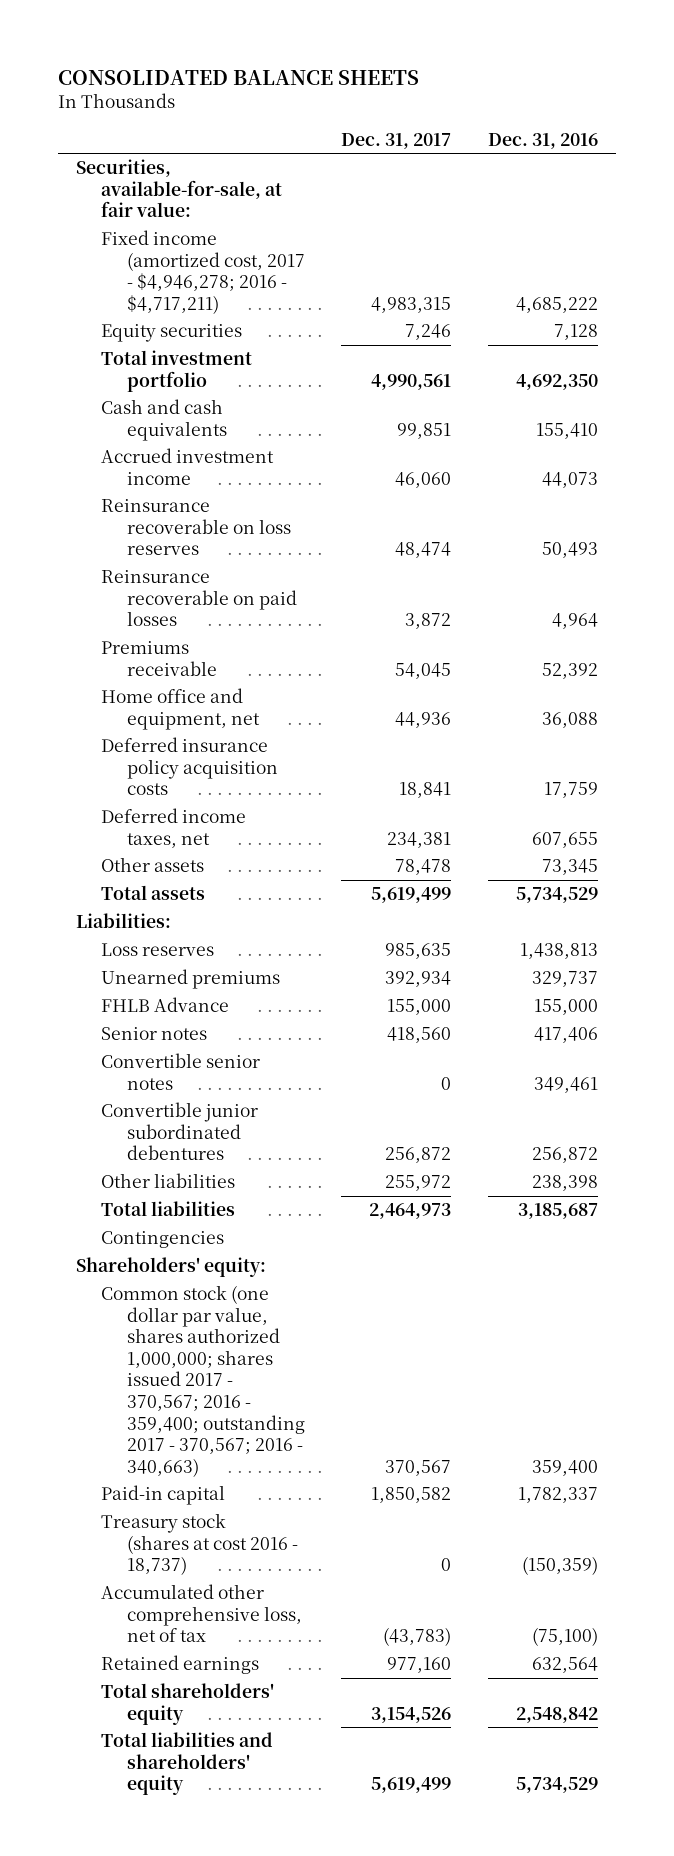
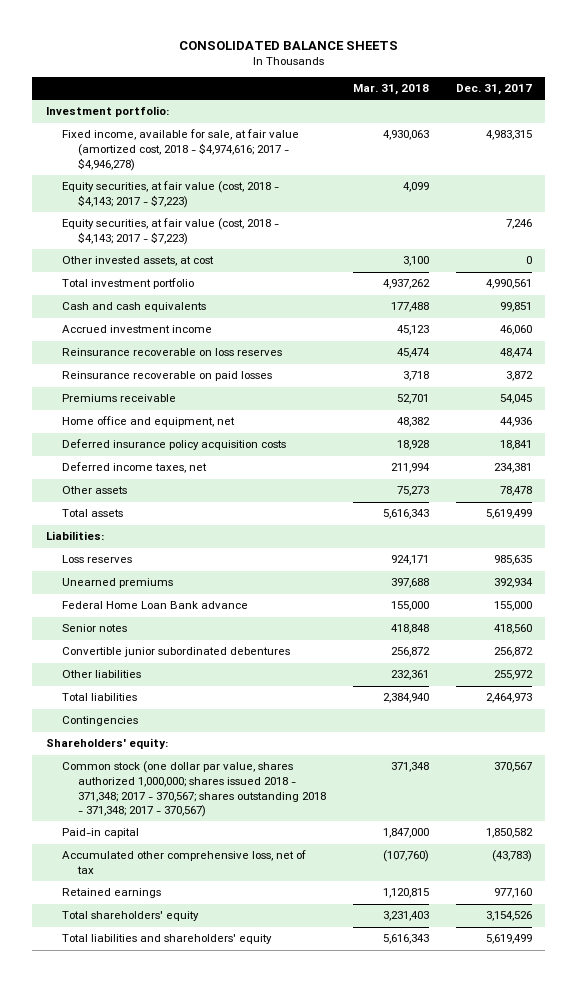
[487,132,598,149] Dec. 31, 2016 -> none
none -> [352,84,429,96] Mar. 31, 2018
[75,159,283,218] Securities, available-for-sale, at fair value: -> [45,106,169,118] Investment portfolio:
[101,230,305,314] Fixed income (amortized cost, 2017 - $4,946,278; 2016 - $4,717,211) -> [61,129,299,171] Fixed income, available for sale, at fair value (amortized cost, 2018 - $4,974,616; 2017 - $4,946,278)
none -> [61,181,279,208] Equity securities, at fair value (cost, 2018 - $4,143; 2017 - $7,223)
[101,324,243,343] Equity securities -> [61,218,279,245] Equity securities, at fair value (cost, 2018 - $4,143; 2017 - $7,223)
none -> [61,256,214,267] Other invested assets, at cost
[101,997,230,1013] FHLB Advance -> [61,601,248,610] Federal Home Loan Bank advance
[101,1053,261,1090] Convertible senior notes -> none
[101,1285,305,1477] Common stock (one dollar par value, shares authorized 1,000,000; shares issued 2017 - 370,567; 2016 - 359,400; outstanding 2017 - 370,567; 2016 - 340,663) -> [61,761,326,818] Common stock (one dollar par value, shares authorized 1,000,000; shares issued 2018 - 371,348; 2017 - 370,567; shares outstanding 2018 - 371,348; 2017 - 370,567)
[101,1513,298,1576] Treasury stock (shares at cost 2016 - 18,737) -> none

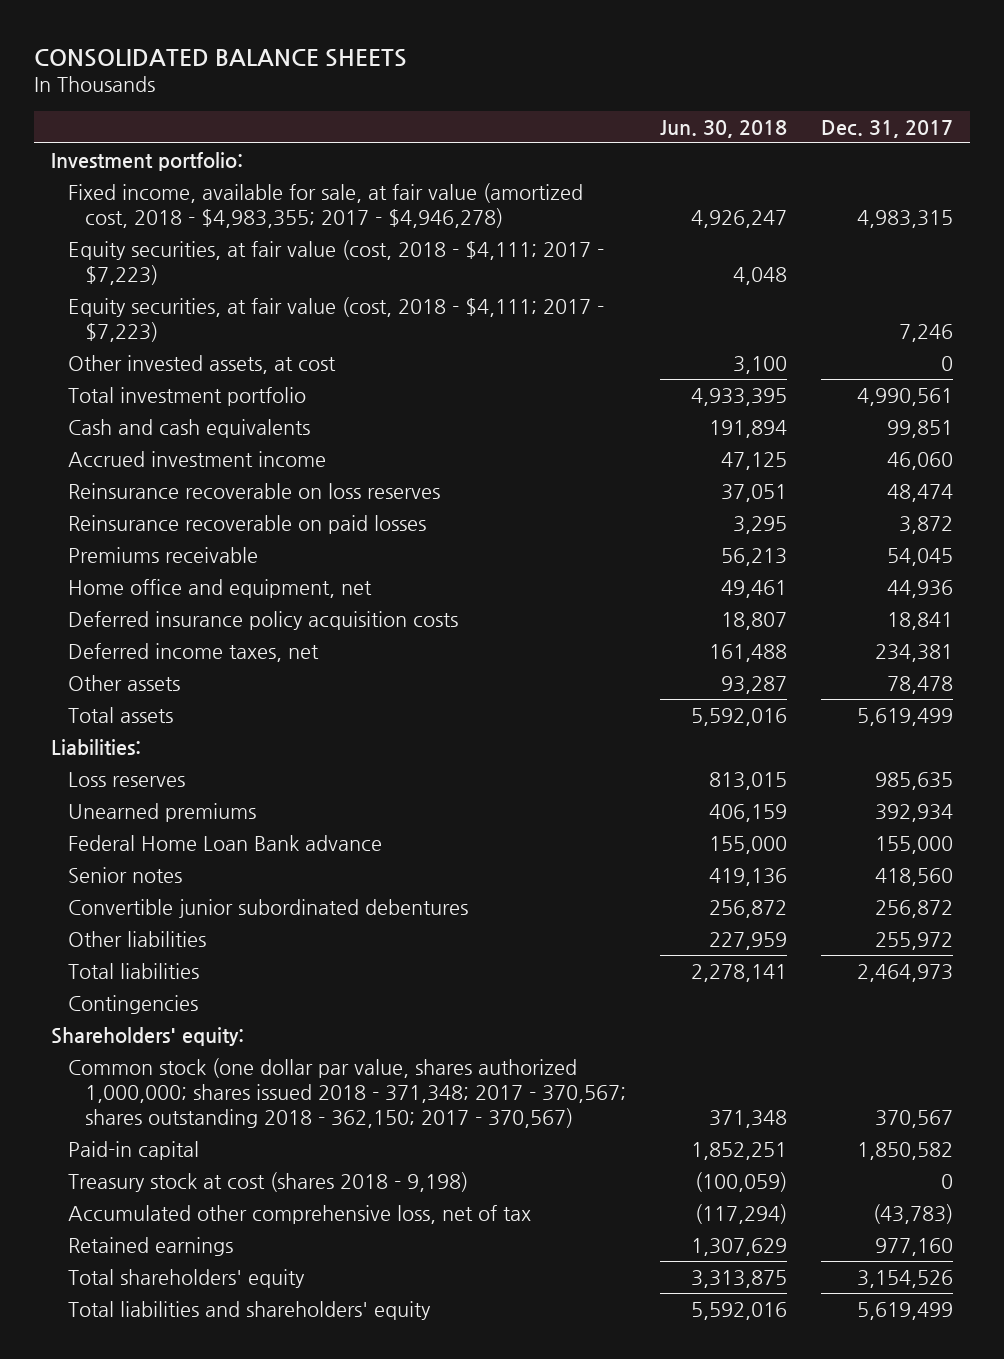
[352,84,429,96] Mar. 31, 2018 -> none
none -> [660,119,788,138] Jun. 30, 2018
[61,129,299,171] Fixed income, available for sale, at fair value (amortized cost, 2018 - $4,974,616; 2017 - $4,946,278) -> [67,182,583,228] Fixed income, available for sale, at fair value (amortized cost, 2018 - $4,983,355; 2017 - $4,946,278)
[61,181,279,208] Equity securities, at fair value (cost, 2018 - $4,143; 2017 - $7,223) -> [67,239,604,285] Equity securities, at fair value (cost, 2018 - $4,111; 2017 - $7,223)
[61,218,279,245] Equity securities, at fair value (cost, 2018 - $4,143; 2017 - $7,223) -> [67,296,604,342] Equity securities, at fair value (cost, 2018 - $4,111; 2017 - $7,223)
[61,761,326,818] Common stock (one dollar par value, shares authorized 1,000,000; shares issued 2018 - 371,348; 2017 - 370,567; shares outstanding 2018 - 371,348; 2017 - 370,567) -> [67,1057,627,1129] Common stock (one dollar par value, shares authorized 1,000,000; shares issued 2018 - 371,348; 2017 - 370,567; shares outstanding 2018 - 362,150; 2017 - 370,567)
none -> [67,1171,468,1192] Treasury stock at cost (shares 2018 - 9,198)

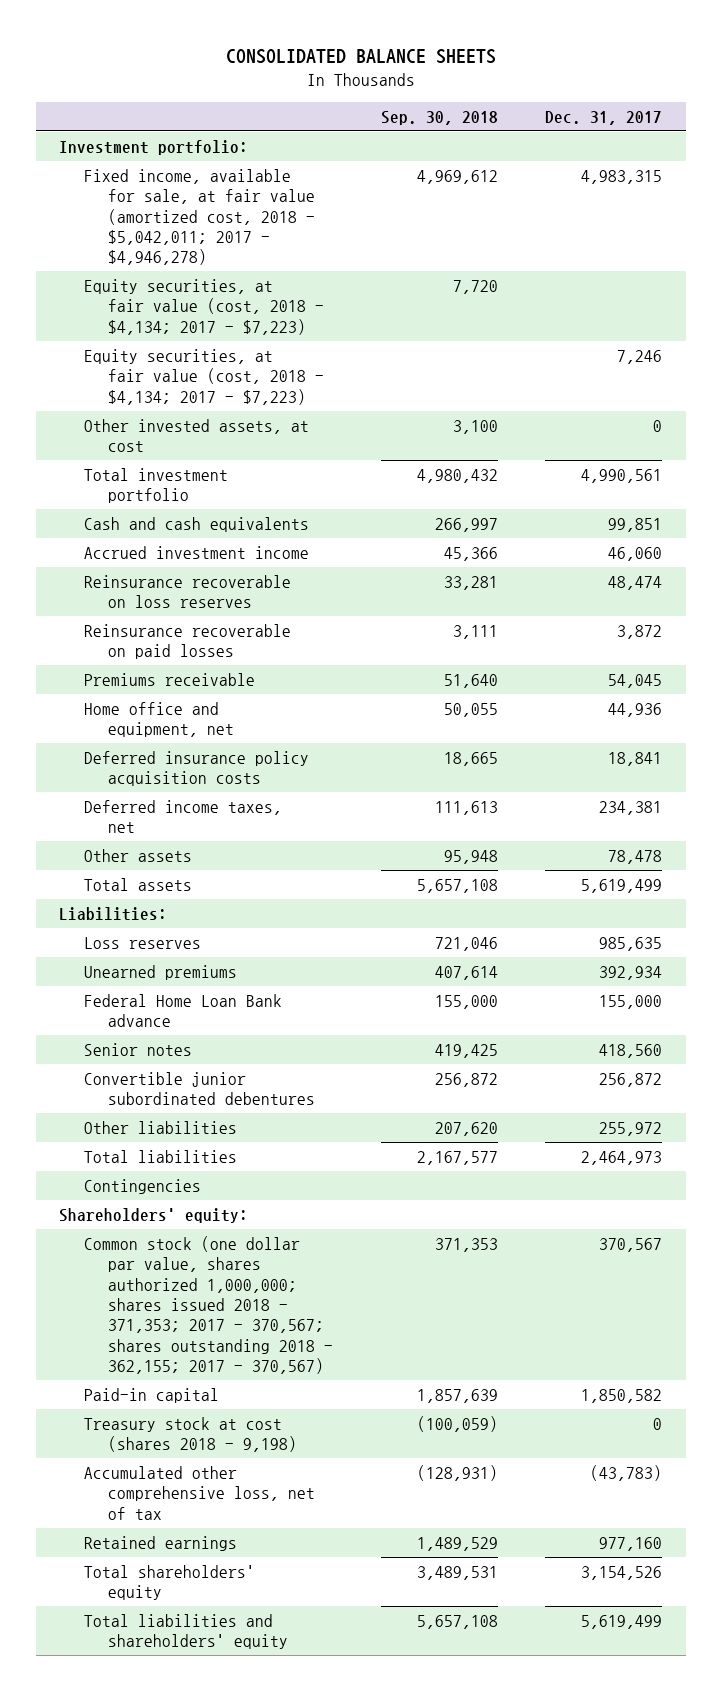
[660,119,788,138] Jun. 30, 2018 -> none
none -> [380,110,498,125] Sep. 30, 2018
[67,182,583,228] Fixed income, available for sale, at fair value (amortized cost, 2018 - $4,983,355; 2017 - $4,946,278) -> [83,168,316,266] Fixed income, available for sale, at fair value (amortized cost, 2018 - $5,042,011; 2017 - $4,946,278)
[67,239,604,285] Equity securities, at fair value (cost, 2018 - $4,111; 2017 - $7,223) -> [83,278,325,335] Equity securities, at fair value (cost, 2018 - $4,134; 2017 - $7,223)
[67,296,604,342] Equity securities, at fair value (cost, 2018 - $4,111; 2017 - $7,223) -> [83,348,325,405] Equity securities, at fair value (cost, 2018 - $4,134; 2017 - $7,223)
[67,1057,627,1129] Common stock (one dollar par value, shares authorized 1,000,000; shares issued 2018 - 371,348; 2017 - 370,567; shares outstanding 2018 - 362,150; 2017 - 370,567) -> [83,1235,334,1375] Common stock (one dollar par value, shares authorized 1,000,000; shares issued 2018 - 371,353; 2017 - 370,567; shares outstanding 2018 - 362,155; 2017 - 370,567)

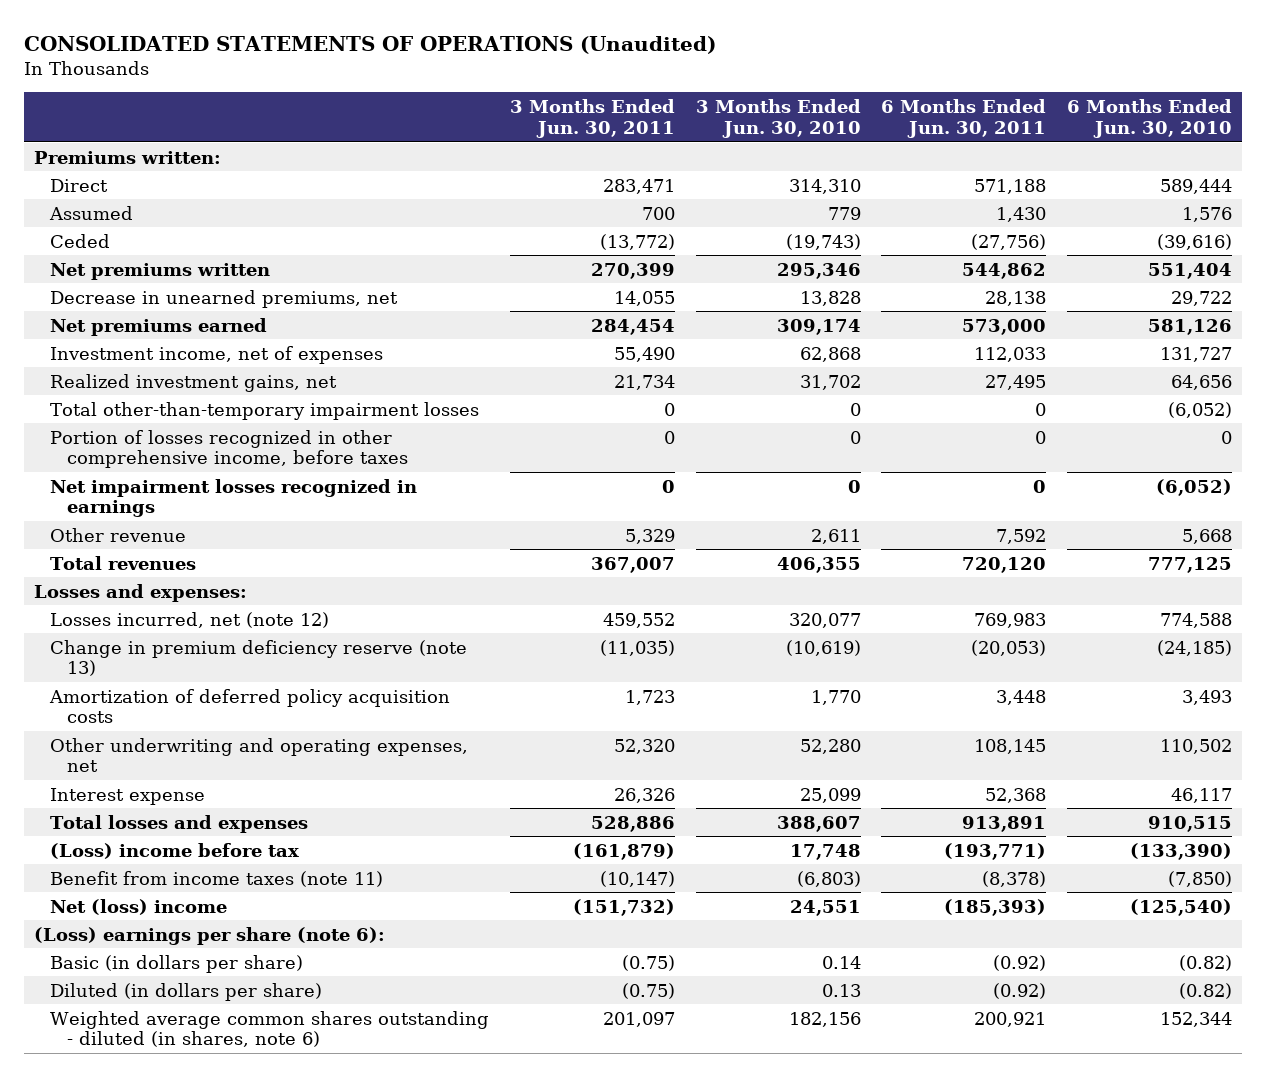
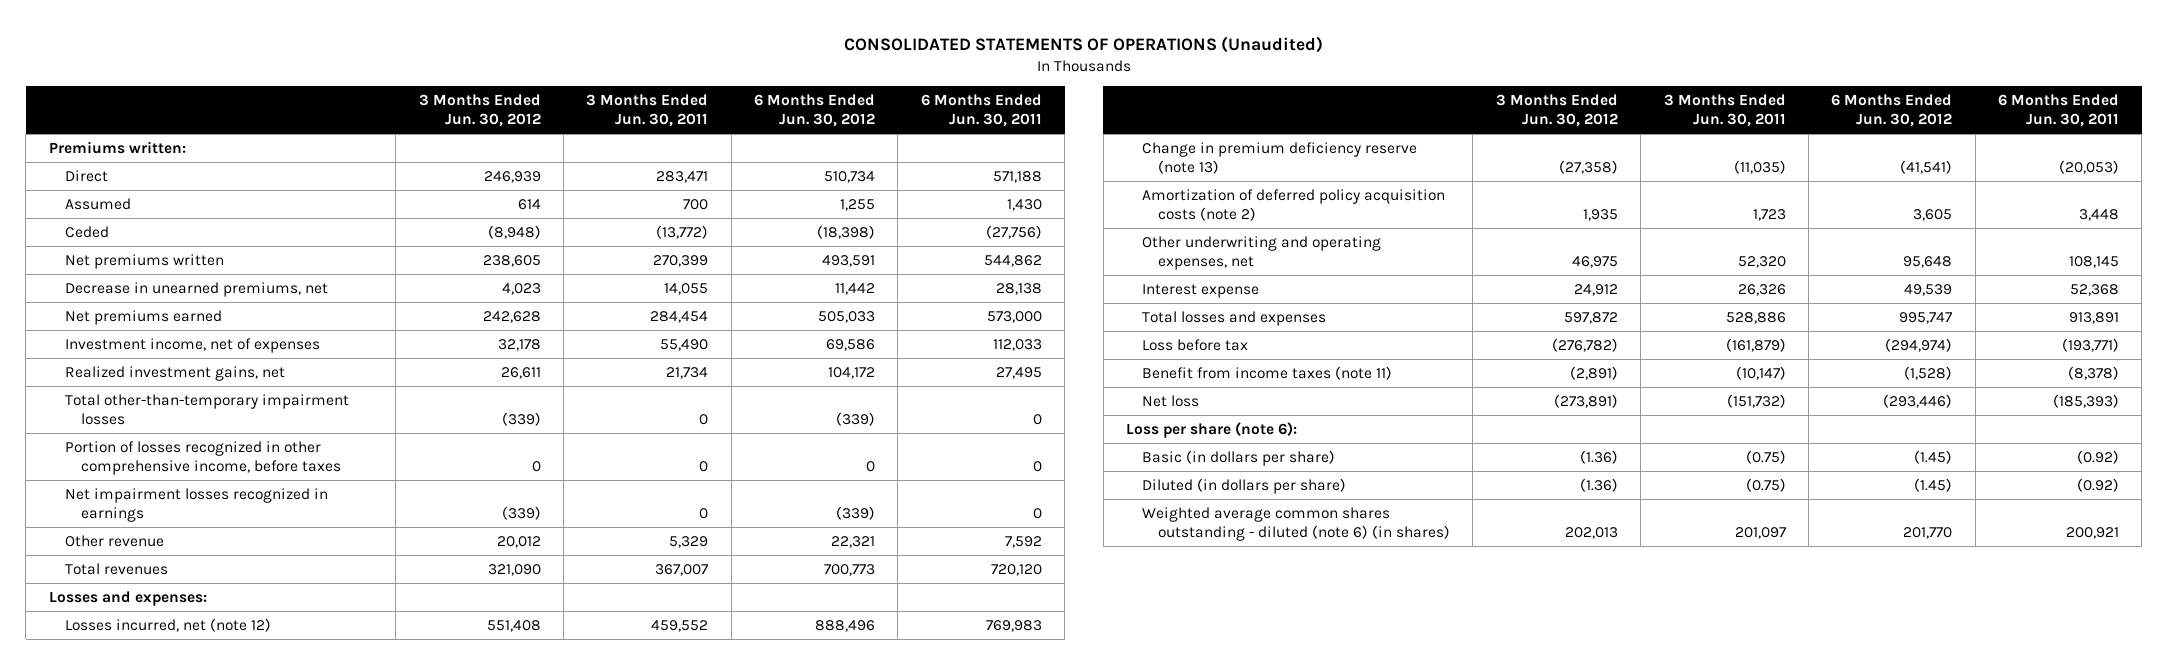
[695,98,861,138] 3 Months Ended Jun. 30, 2010 -> none
[1066,98,1232,138] 6 Months Ended Jun. 30, 2010 -> none
none -> [418,93,541,128] 3 Months Ended Jun. 30, 2012
none -> [754,93,876,128] 6 Months Ended Jun. 30, 2012
[49,688,451,724] Amortization of deferred policy acquisition costs -> [1142,188,1446,222] Amortization of deferred policy acquisition costs (note 2)
[50,842,300,859] (Loss) income before tax -> [1142,338,1249,351] Loss before tax
[50,898,228,915] Net (loss) income -> [1142,394,1200,407] Net loss
[33,926,385,945] (Loss) earnings per share (note 6): -> [1125,421,1297,438] Loss per share (note 6):
[50,1010,490,1048] Weighted average common shares outstanding - diluted (in shares, note 6) -> [1142,506,1451,542] Weighted average common shares outstanding - diluted (note 6) (in shares)

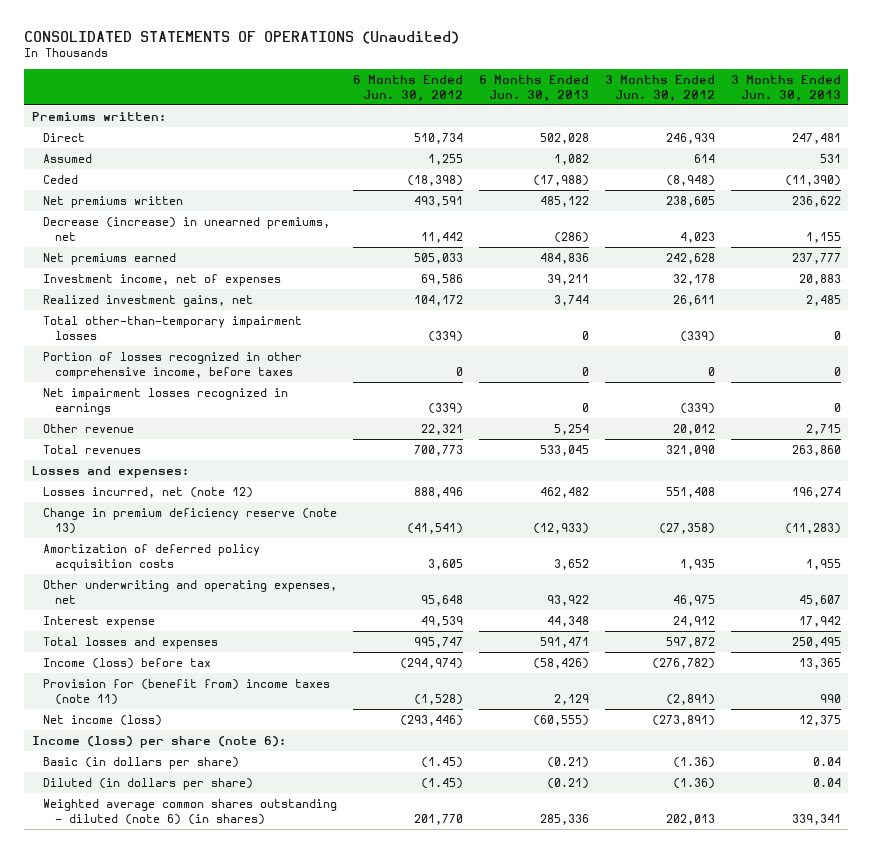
[586,93,709,128] 3 Months Ended Jun. 30, 2011 -> none
[920,93,1042,128] 6 Months Ended Jun. 30, 2011 -> none
none -> [478,74,589,102] 6 Months Ended Jun. 30, 2013
none -> [730,74,841,102] 3 Months Ended Jun. 30, 2013
[64,281,328,297] Decrease in unearned premiums, net -> [43,216,331,241] Decrease (increase) in unearned premiums, net
[1142,188,1446,222] Amortization of deferred policy acquisition costs (note 2) -> [43,543,261,571] Amortization of deferred policy acquisition costs
[1142,338,1249,351] Loss before tax -> [43,657,212,669] Income (loss) before tax
[1142,365,1393,380] Benefit from income taxes (note 11) -> [43,678,331,705] Provision for (benefit from) income taxes (note 11)
[1142,394,1200,407] Net loss -> [43,714,163,726] Net income (loss)
[1125,421,1297,438] Loss per share (note 6): -> [31,735,286,748] Income (loss) per share (note 6):

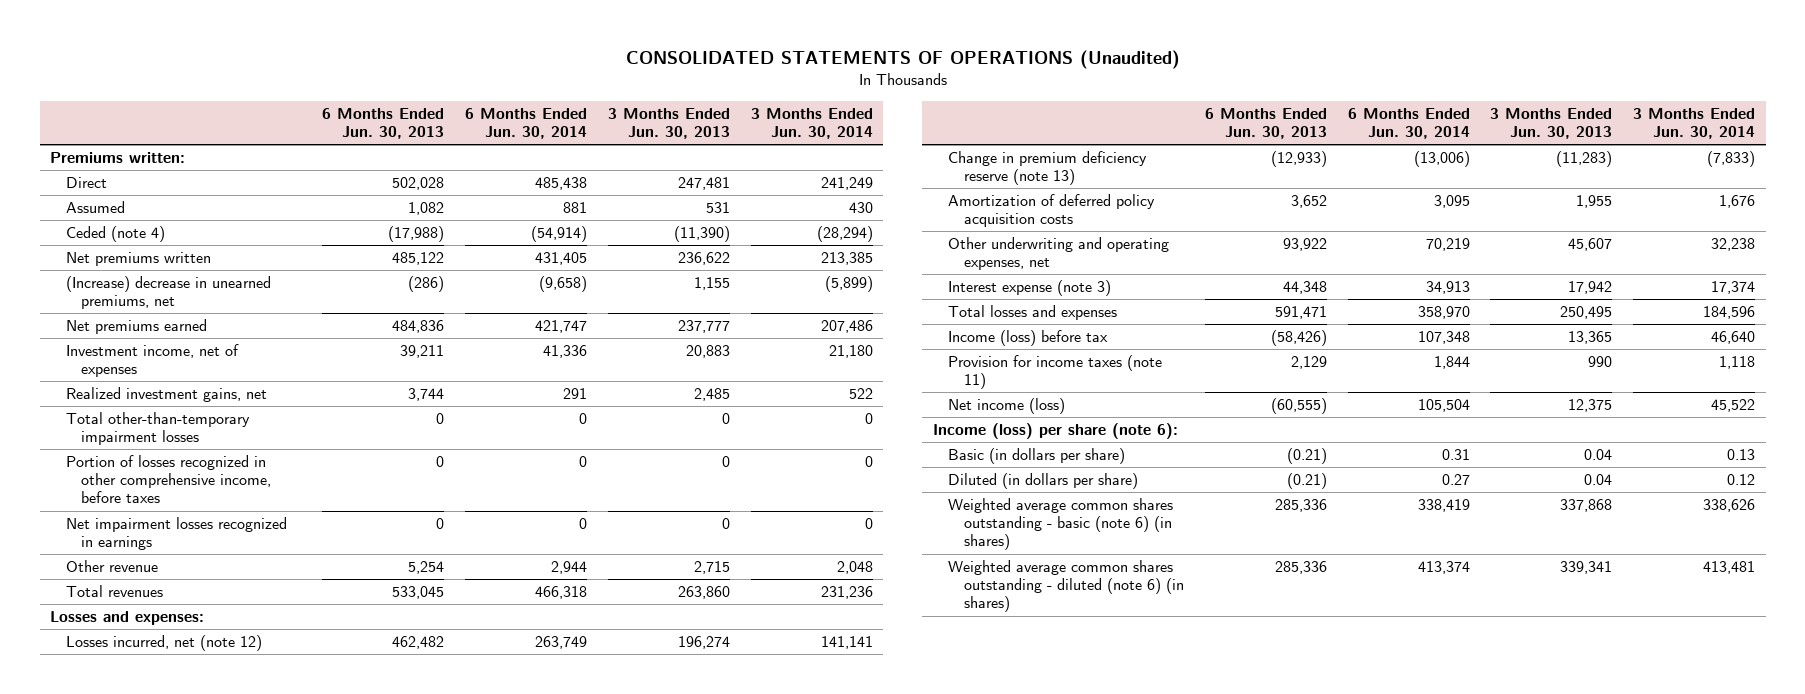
[353,74,464,102] 6 Months Ended Jun. 30, 2012 -> none
[604,74,715,102] 3 Months Ended Jun. 30, 2012 -> none
none -> [464,107,587,139] 6 Months Ended Jun. 30, 2014
none -> [750,107,873,139] 3 Months Ended Jun. 30, 2014
[43,174,79,184] Ceded -> [65,226,165,243] Ceded (note 4)
[43,216,331,241] Decrease (increase) in unearned premiums, net -> [65,276,271,310] (Increase) decrease in unearned premiums, net
[43,615,156,628] Interest expense -> [948,280,1112,297] Interest expense (note 3)
[43,678,331,705] Provision for (benefit from) income taxes (note 11) -> [948,355,1163,390] Provision for income taxes (note 11)
none -> [948,498,1174,551] Weighted average common shares outstanding - basic (note 6) (in shares)

